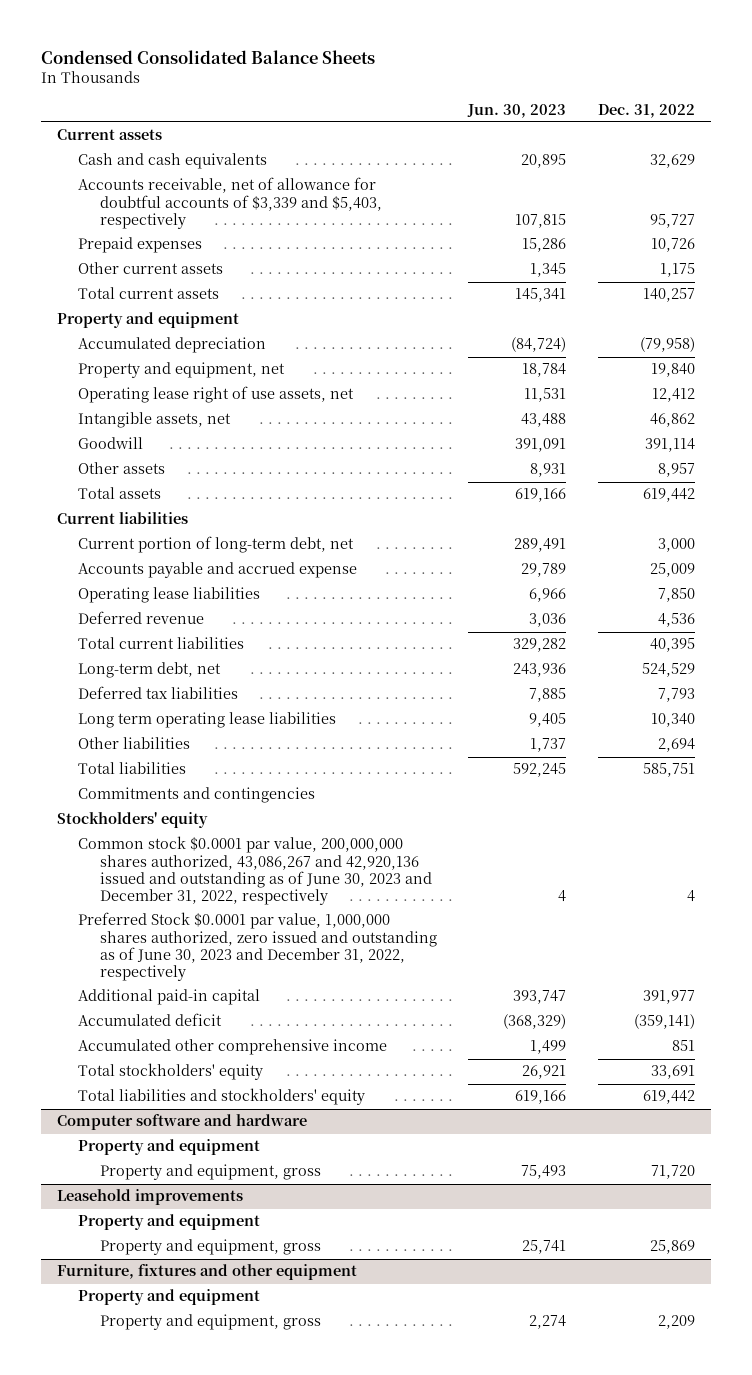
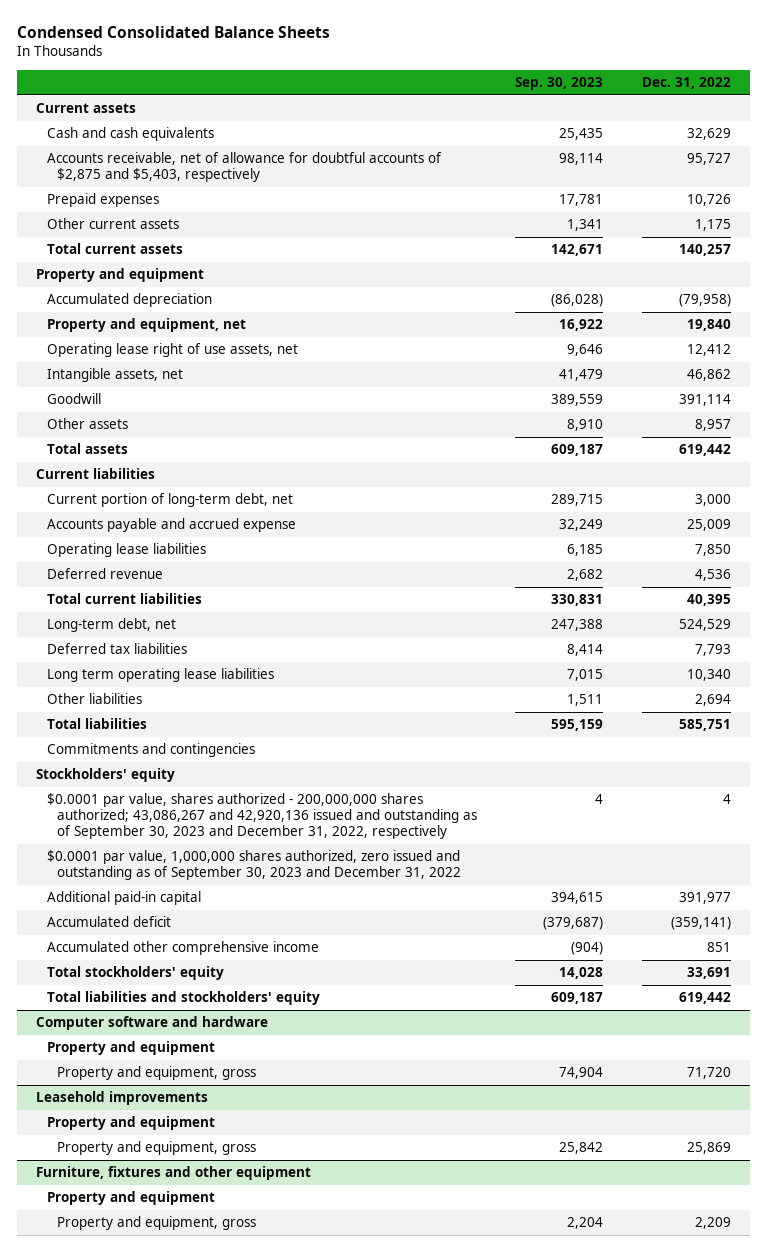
[467,103,567,118] Jun. 30, 2023 -> none
none -> [515,76,604,90] Sep. 30, 2023
[78,177,382,229] Accounts receivable, net of allowance for doubtful accounts of $3,339 and $5,403, respectively -> [46,152,442,183] Accounts receivable, net of allowance for doubtful accounts of $2,875 and $5,403, respectively
[78,836,432,906] Common stock $0.0001 par value, 200,000,000 shares authorized, 43,086,267 and 42,920,136 issued and outstanding as of June 30, 2023 and December 31, 2022, respectively -> [46,793,478,840] $0.0001 par value, shares authorized - 200,000,000 shares authorized; 43,086,267 and 42,920,136 issued and outstanding as of September 30, 2023 and December 31, 2022, respectively
[78,912,437,982] Preferred Stock $0.0001 par value, 1,000,000 shares authorized, zero issued and outstanding as of June 30, 2023 and December 31, 2022, respectively -> [46,850,462,881] $0.0001 par value, 1,000,000 shares authorized, zero issued and outstanding as of September 30, 2023 and December 31, 2022

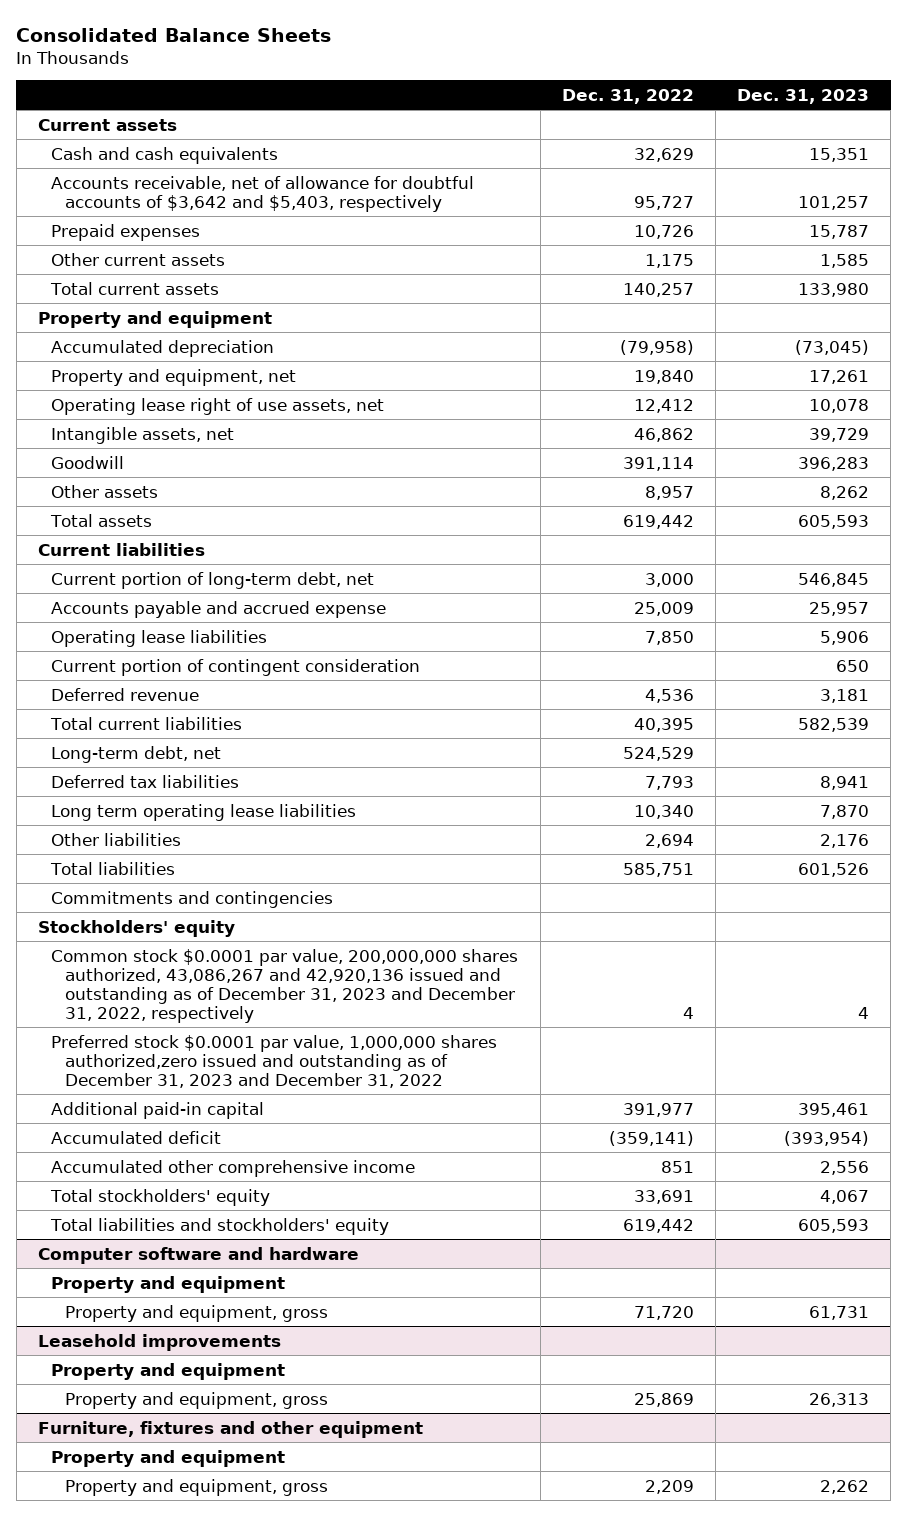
[16,25,330,38] Condensed Consolidated Balance Sheets -> [16,27,332,42] Consolidated Balance Sheets
[515,76,604,90] Sep. 30, 2023 -> none
none -> [737,88,870,104] Dec. 31, 2023
[46,152,442,183] Accounts receivable, net of allowance for doubtful accounts of $2,875 and $5,403, respectively -> [51,175,475,212] Accounts receivable, net of allowance for doubtful accounts of $3,642 and $5,403, respectively
none -> [51,658,421,676] Current portion of contingent consideration
[46,793,478,840] $0.0001 par value, shares authorized - 200,000,000 shares authorized; 43,086,267 and 42,920,136 issued and outstanding as of September 30, 2023 and December 31, 2022, respectively -> [51,948,519,1023] Common stock $0.0001 par value, 200,000,000 shares authorized, 43,086,267 and 42,920,136 issued and outstanding as of December 31, 2023 and December 31, 2022, respectively
[46,850,462,881] $0.0001 par value, 1,000,000 shares authorized, zero issued and outstanding as of September 30, 2023 and December 31, 2022 -> [51,1034,498,1088] Preferred stock $0.0001 par value, 1,000,000 shares authorized,zero issued and outstanding as of December 31, 2023 and December 31, 2022

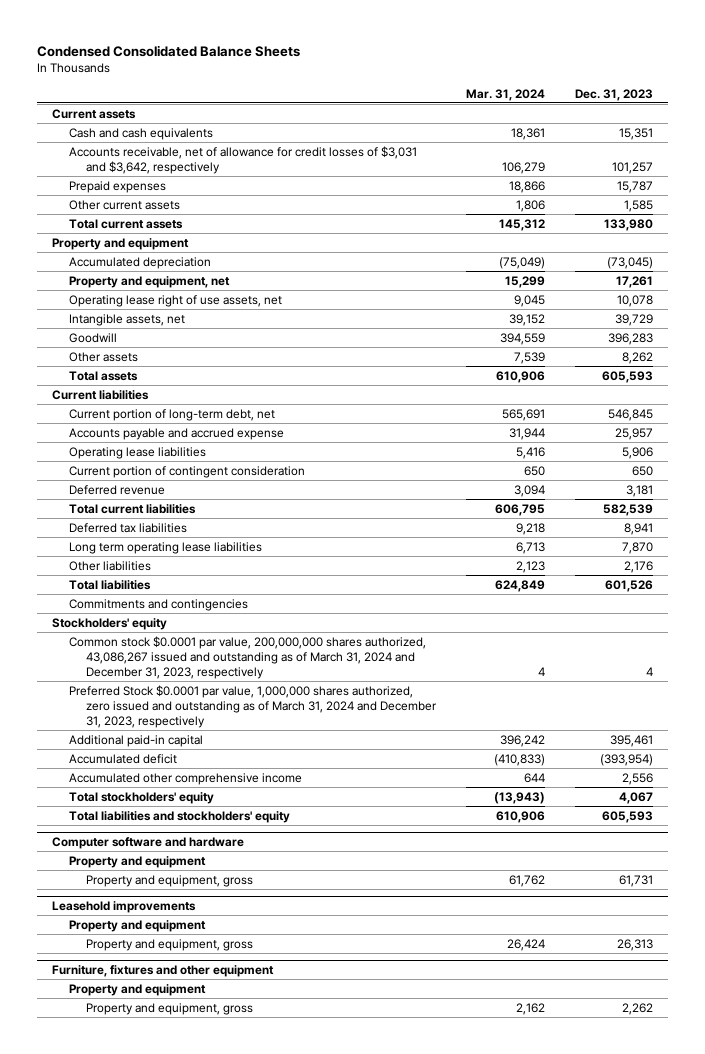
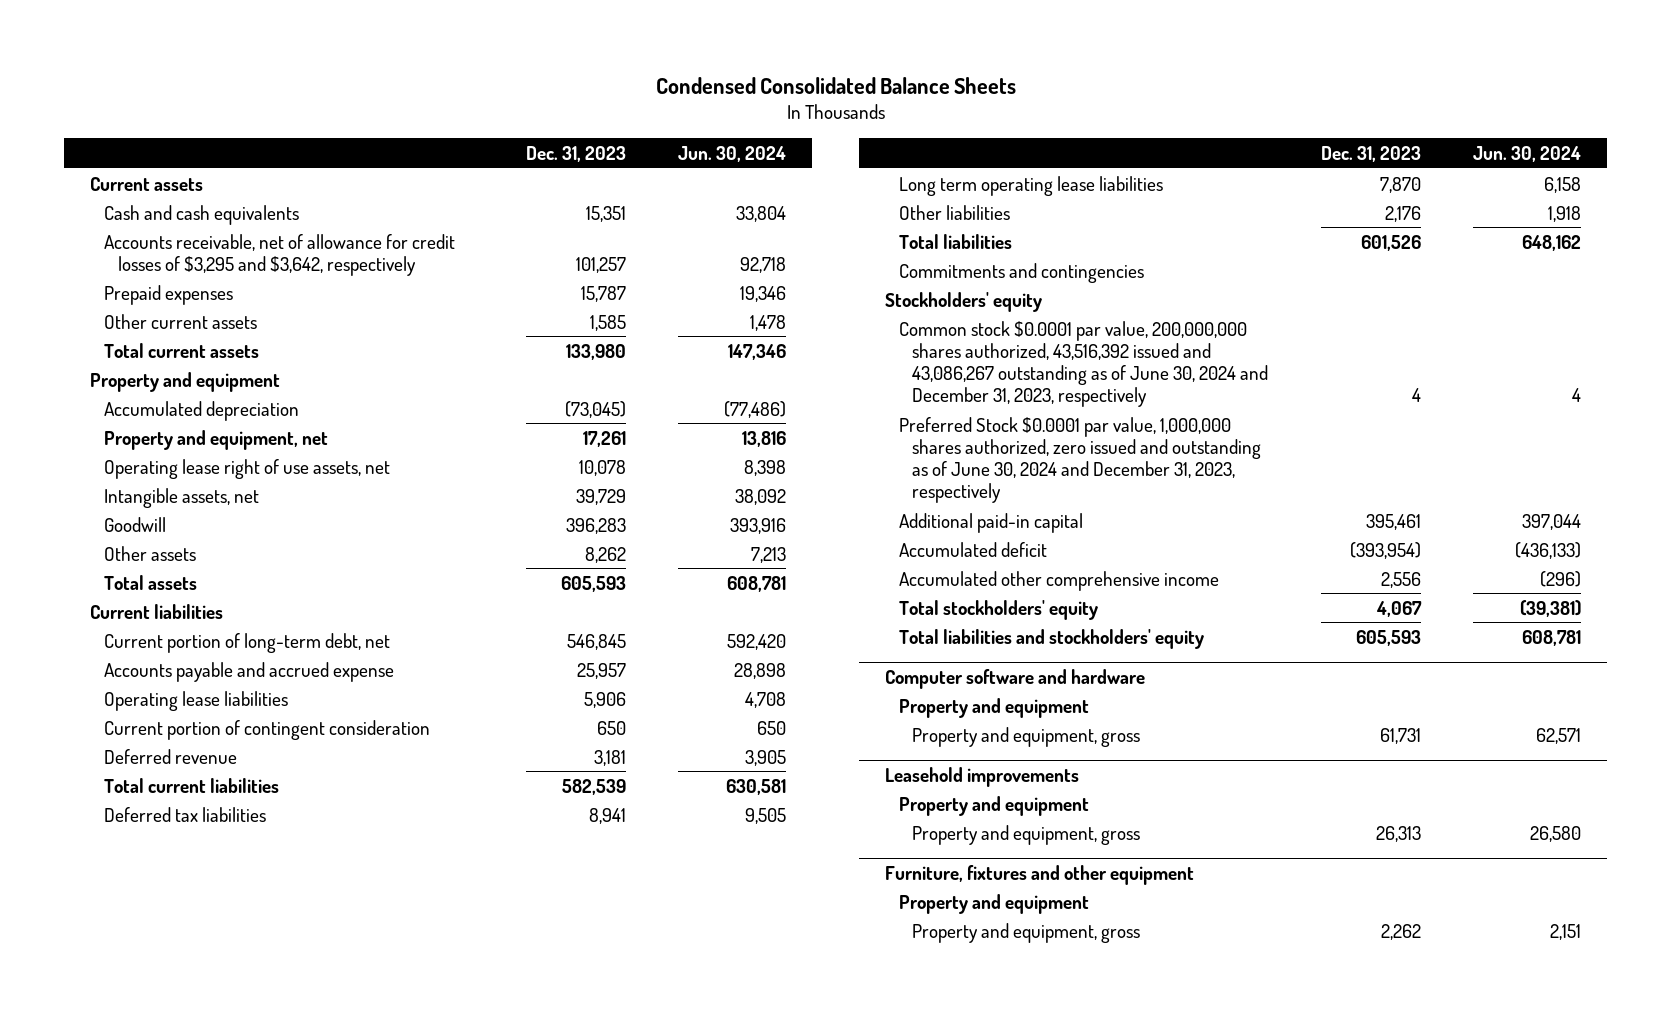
[466,88,546,101] Mar. 31, 2024 -> none
none -> [677,145,786,162] Jun. 30, 2024
[69,145,418,174] Accounts receivable, net of allowance for credit losses of $3,031 and $3,642, respectively -> [103,233,455,276] Accounts receivable, net of allowance for credit losses of $3,295 and $3,642, respectively
[69,635,427,679] Common stock $0.0001 par value, 200,000,000 shares authorized, 43,086,267 issued and outstanding as of March 31, 2024 and December 31, 2023, respectively -> [898,320,1269,407] Common stock $0.0001 par value, 200,000,000 shares authorized, 43,516,392 issued and 43,086,267 outstanding as of June 30, 2024 and December 31, 2023, respectively
[69,684,438,728] Preferred Stock $0.0001 par value, 1,000,000 shares authorized, zero issued and outstanding as of March 31, 2024 and December 31, 2023, respectively -> [898,416,1262,503] Preferred Stock $0.0001 par value, 1,000,000 shares authorized, zero issued and outstanding as of June 30, 2024 and December 31, 2023, respectively

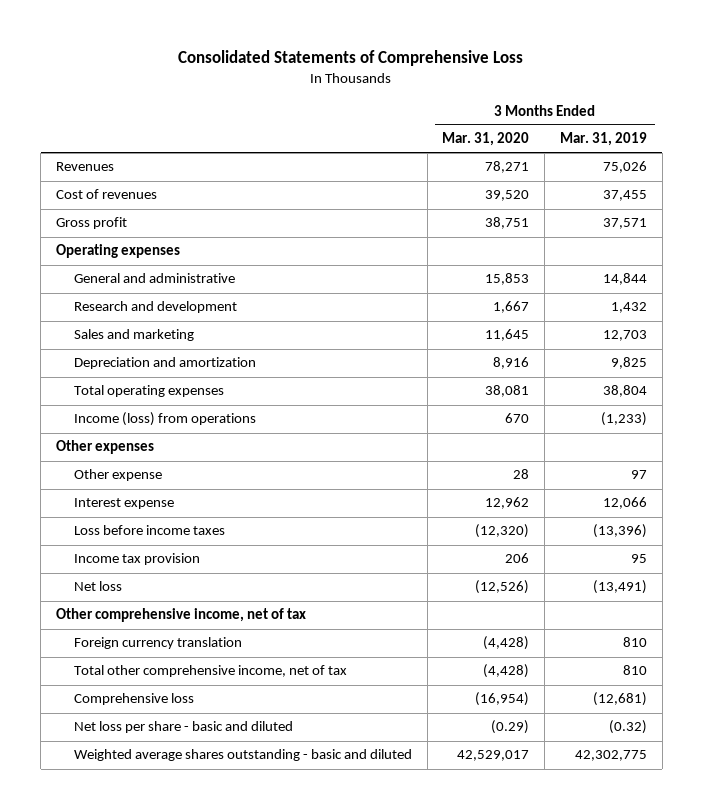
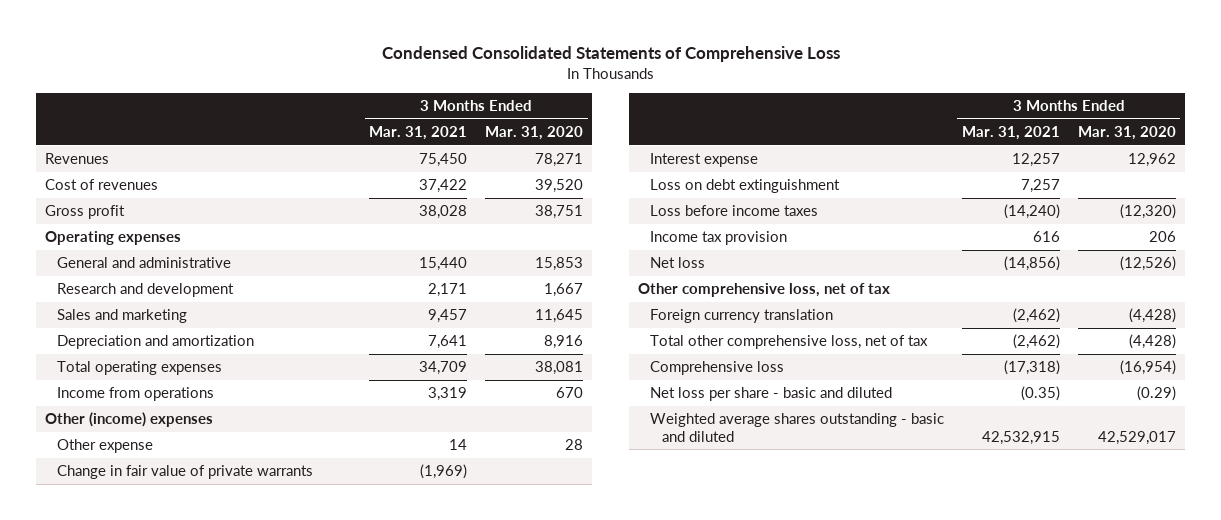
[178,50,524,67] Consolidated Statements of Comprehensive Loss -> [381,45,840,62] Condensed Consolidated Statements of Comprehensive Loss
[560,132,648,147] Mar. 31, 2019 -> none
none -> [369,125,468,140] Mar. 31, 2021
[73,412,256,427] Income (loss) from operations -> [57,387,215,402] Income from operations
[55,440,154,455] Other expenses -> [45,412,214,428] Other (income) expenses
none -> [57,465,314,480] Change in fair value of private warrants
none -> [649,179,840,194] Loss on debt extinguishment
[55,608,306,623] Other comprehensive income, net of tax -> [637,283,890,298] Other comprehensive loss, net of tax
[73,665,347,678] Total other comprehensive income, net of tax -> [649,335,928,350] Total other comprehensive loss, net of tax

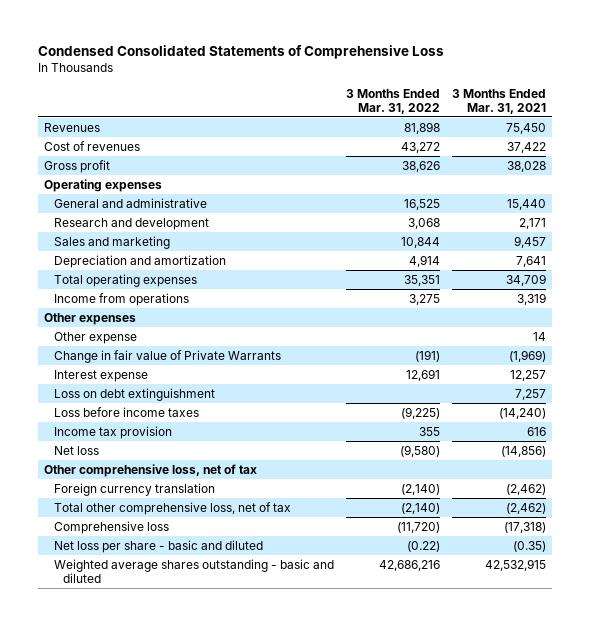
[485,125,584,140] Mar. 31, 2020 -> none
none -> [345,88,440,114] 3 Months Ended Mar. 31, 2022
[45,412,214,428] Other (income) expenses -> [43,312,136,325] Other expenses
[57,465,314,480] Change in fair value of private warrants -> [53,349,281,363] Change in fair value of Private Warrants

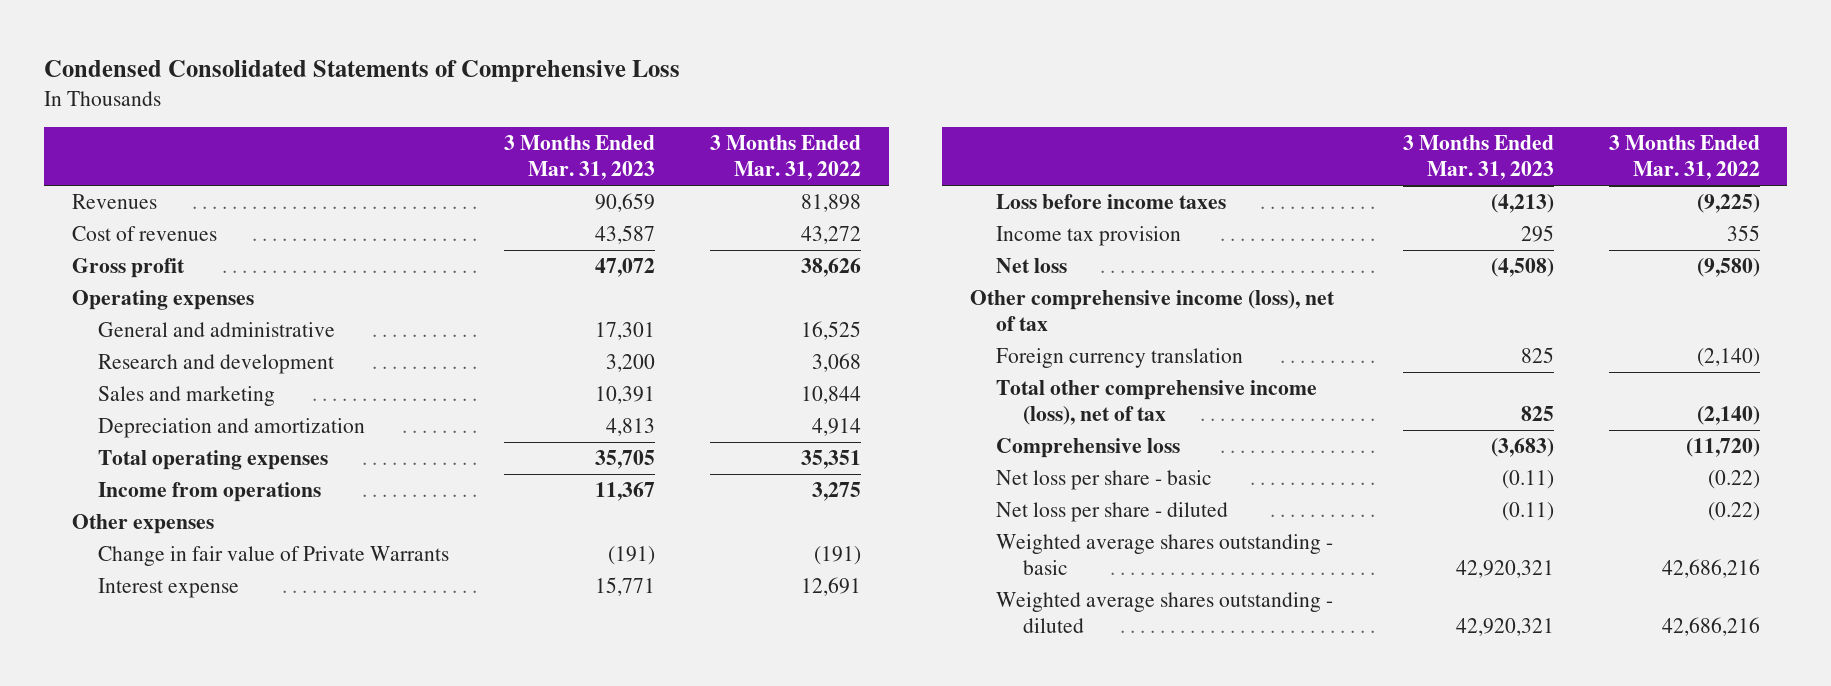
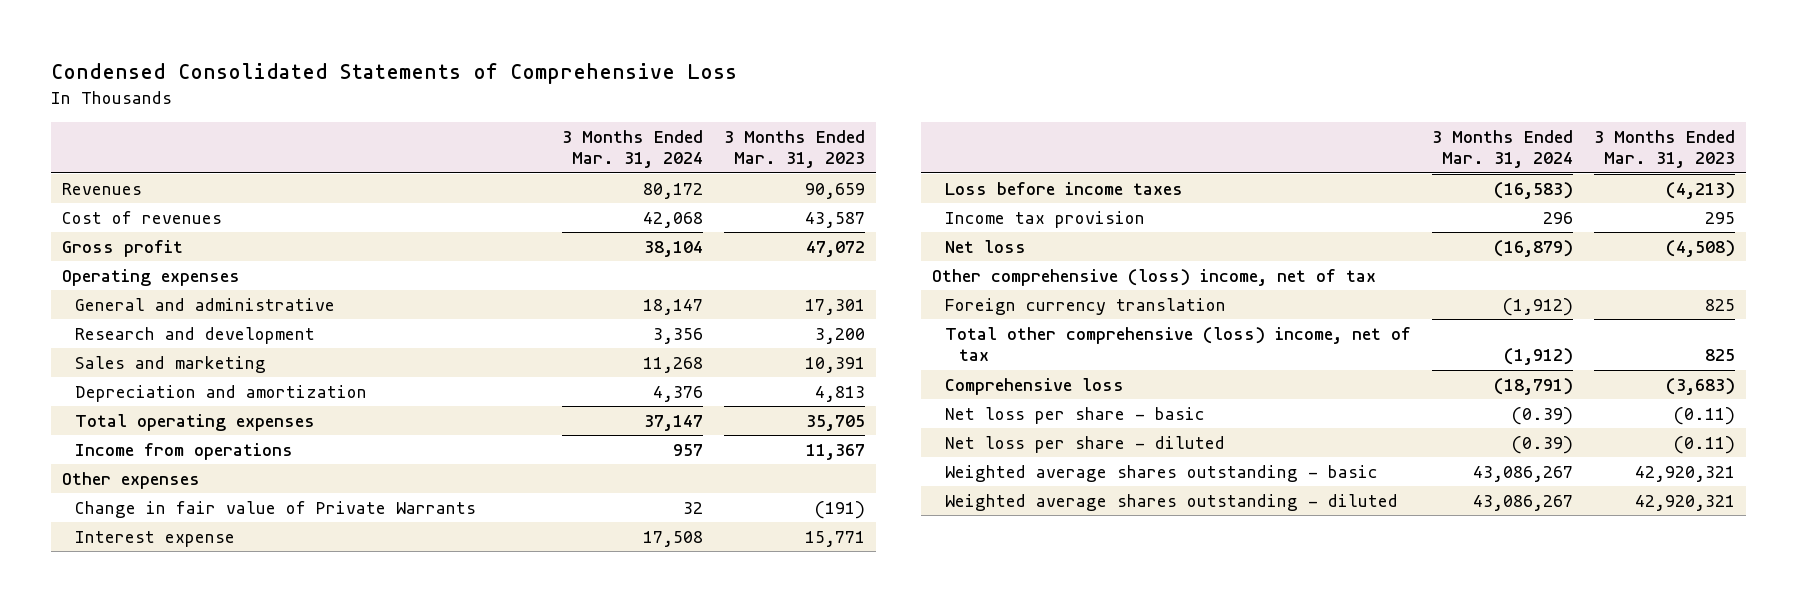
[710,135,862,181] 3 Months Ended Mar. 31, 2022 -> none
none -> [562,129,704,169] 3 Months Ended Mar. 31, 2024
[969,290,1335,331] Other comprehensive income (loss), net of tax -> [931,268,1376,286] Other comprehensive (loss) income, net of tax
[996,380,1318,425] Total other comprehensive income (loss), net of tax -> [945,326,1412,362] Total other comprehensive (loss) income, net of tax

